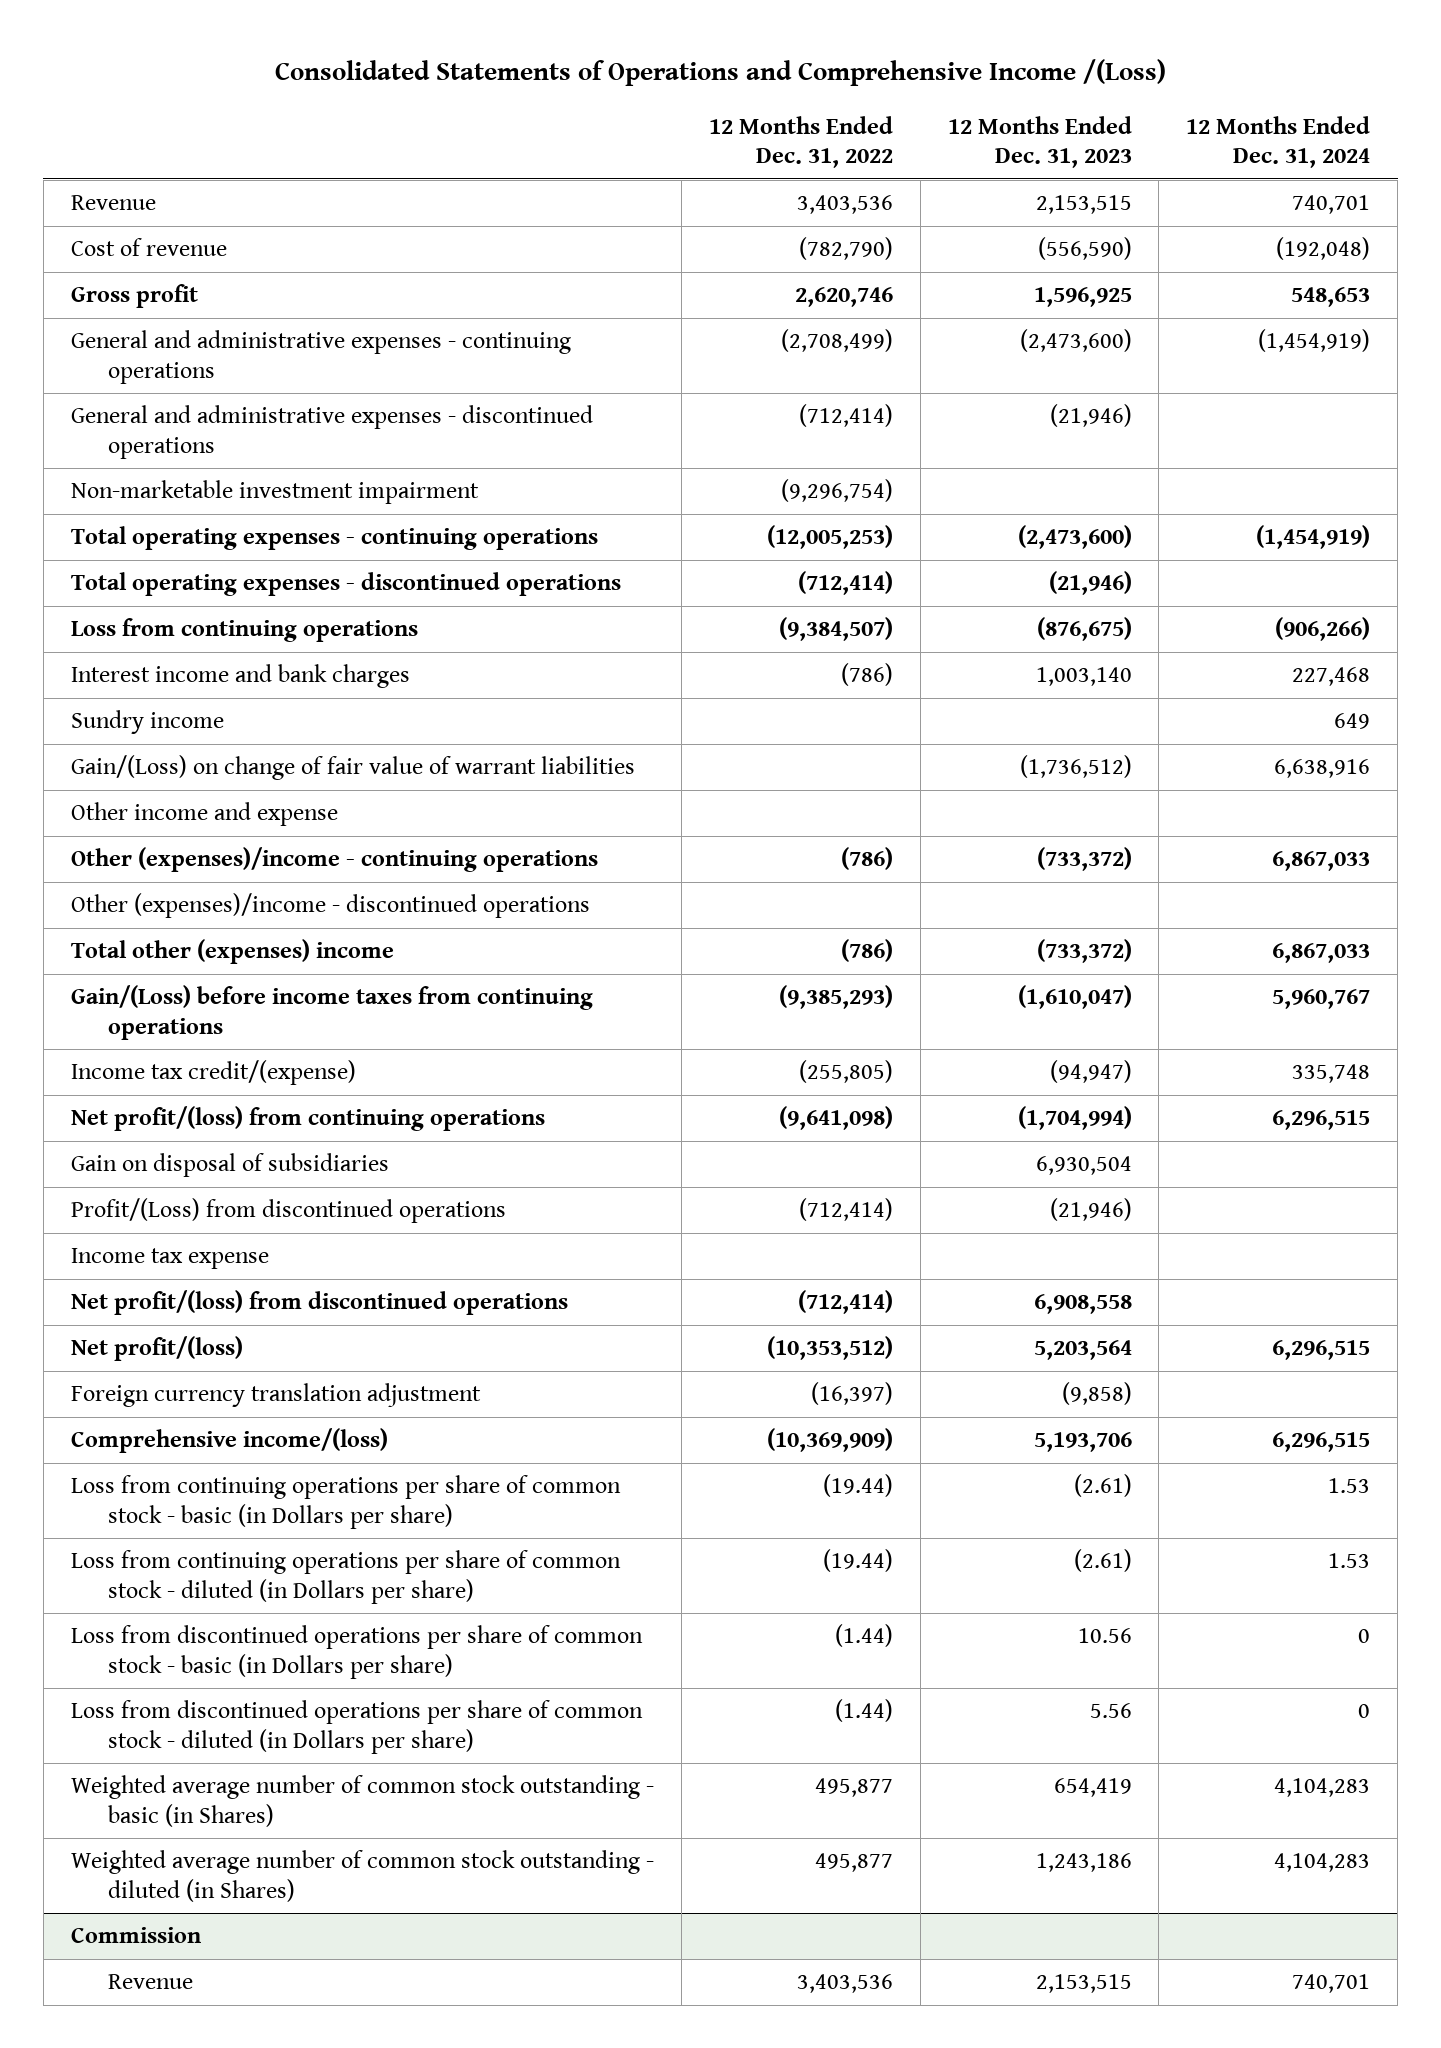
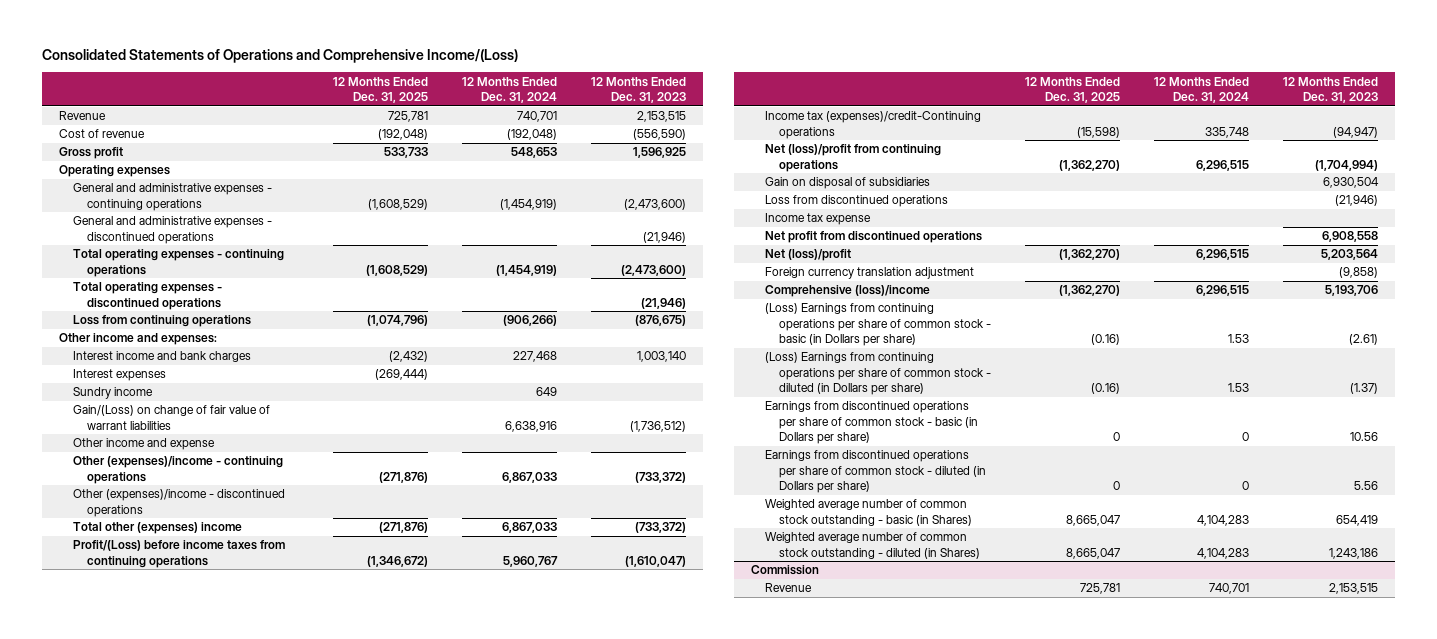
[274,58,1166,86] Consolidated Statements of Operations and Comprehensive Income /(Loss) -> [41,49,518,64] Consolidated Statements of Operations and Comprehensive Income/(Loss)
[708,115,893,169] 12 Months Ended Dec. 31, 2022 -> none
none -> [333,76,429,103] 12 Months Ended Dec. 31, 2025
none -> [58,165,170,178] Operating expenses
[70,480,479,505] Non-marketable investment impairment -> none
none -> [58,333,217,346] Other income and expenses:
none -> [72,369,166,382] Interest expenses
[70,985,593,1040] Gain/(Loss) before income taxes from continuing operations -> [72,540,285,568] Profit/(Loss) before income taxes from continuing operations
[70,1060,356,1086] Income tax credit/(expense) -> [764,111,981,139] Income tax (expenses)/credit-Continuing operations
[70,1106,545,1132] Net profit/(loss) from continuing operations -> [764,144,941,172] Net (loss)/profit from continuing operations
[70,1198,506,1224] Profit/(Loss) from discontinued operations -> [764,195,948,208] Loss from discontinued operations
[70,1290,568,1316] Net profit/(loss) from discontinued operations -> [764,231,982,244] Net profit from discontinued operations
[70,1336,243,1362] Net profit/(loss) -> [764,249,851,262] Net (loss)/profit
[70,1428,388,1454] Comprehensive income/(loss) -> [764,285,930,298] Comprehensive (loss)/income
[70,1475,621,1529] Loss from continuing operations per share of common stock - basic (in Dollars per share) -> [764,303,992,346] (Loss) Earnings from continuing operations per share of common stock - basic (in Dollars per share)
[70,1550,621,1604] Loss from continuing operations per share of common stock - diluted (in Dollars per share) -> [764,352,992,395] (Loss) Earnings from continuing operations per share of common stock - diluted (in Dollars per share)
[1073,1549,1132,1573] (2.61) -> [1350,382,1379,394] (1.37)
[70,1625,643,1679] Loss from discontinued operations per share of common stock - basic (in Dollars per share) -> [764,401,979,444] Earnings from discontinued operations per share of common stock - basic (in Dollars per share)
[70,1700,643,1754] Loss from discontinued operations per share of common stock - diluted (in Dollars per share) -> [764,450,987,493] Earnings from discontinued operations per share of common stock - diluted (in Dollars per share)

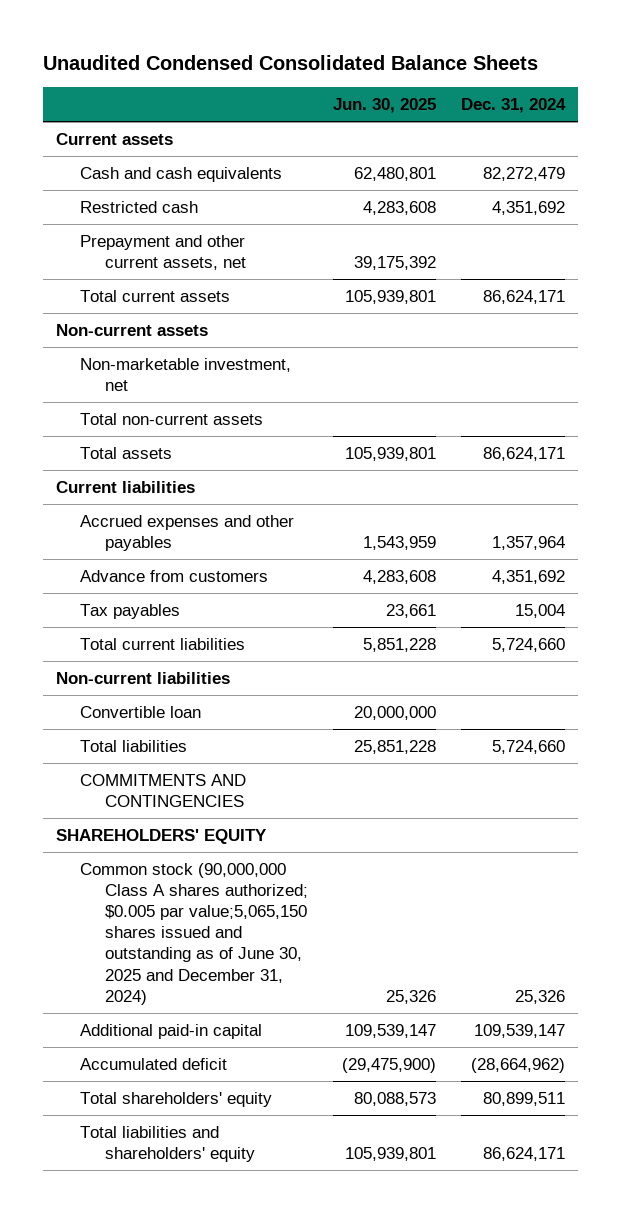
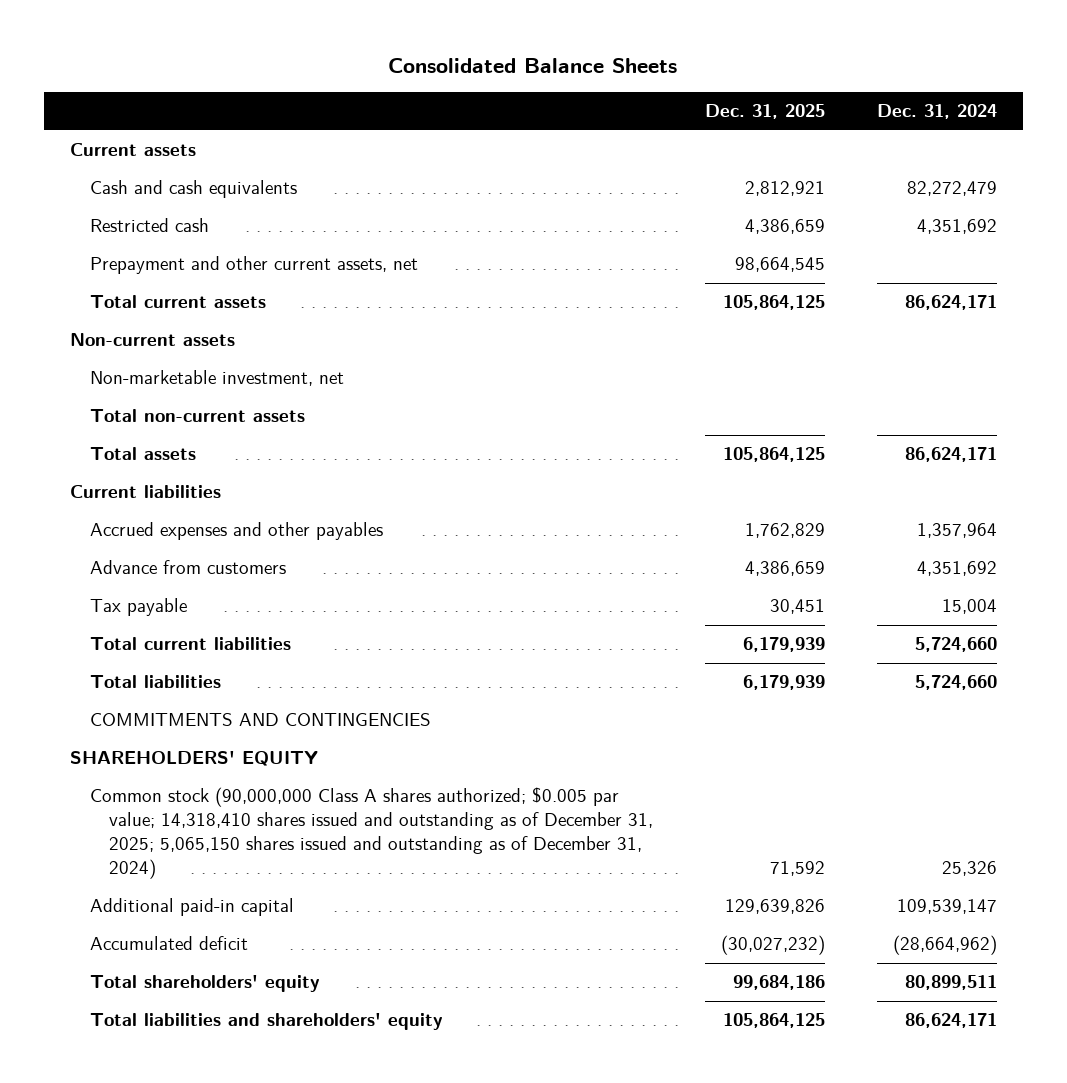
[43,55,539,71] Unaudited Condensed Consolidated Balance Sheets -> [388,58,678,74] Consolidated Balance Sheets
[332,98,436,114] Jun. 30, 2025 -> none
none -> [704,104,825,120] Dec. 31, 2025
[80,603,181,619] Tax payables -> [89,598,187,617] Tax payable
[55,671,230,684] Non-current liabilities -> none
[80,705,202,718] Convertible loan -> none
[80,862,308,1005] Common stock (90,000,000 Class A shares authorized; $0.005 par value;5,065,150 shares issued and outstanding as of June 30, 2025 and December 31, 2024) -> [89,787,654,880] Common stock (90,000,000 Class A shares authorized; $0.005 par value; 14,318,410 shares issued and outstanding as of December 31, 2025; 5,065,150 shares issued and outstanding as of December 31, 2024)

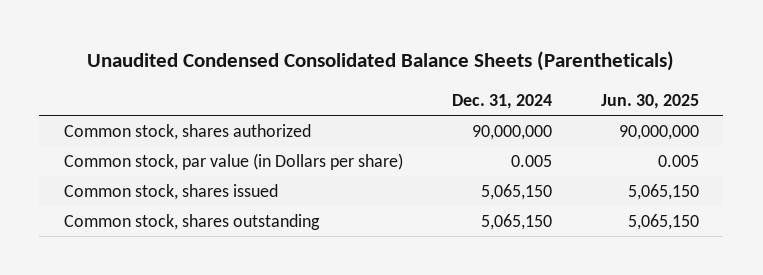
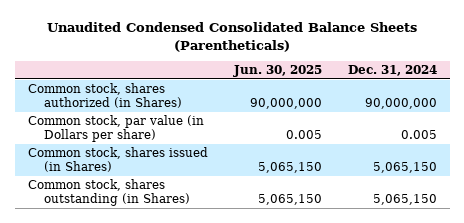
[63,123,311,140] Common stock, shares authorized -> [27,82,182,109] Common stock, shares authorized (in Shares)
[63,183,278,200] Common stock, shares issued -> [27,146,208,173] Common stock, shares issued (in Shares)
[63,213,320,230] Common stock, shares outstanding -> [27,178,190,207] Common stock, shares outstanding (in Shares)

